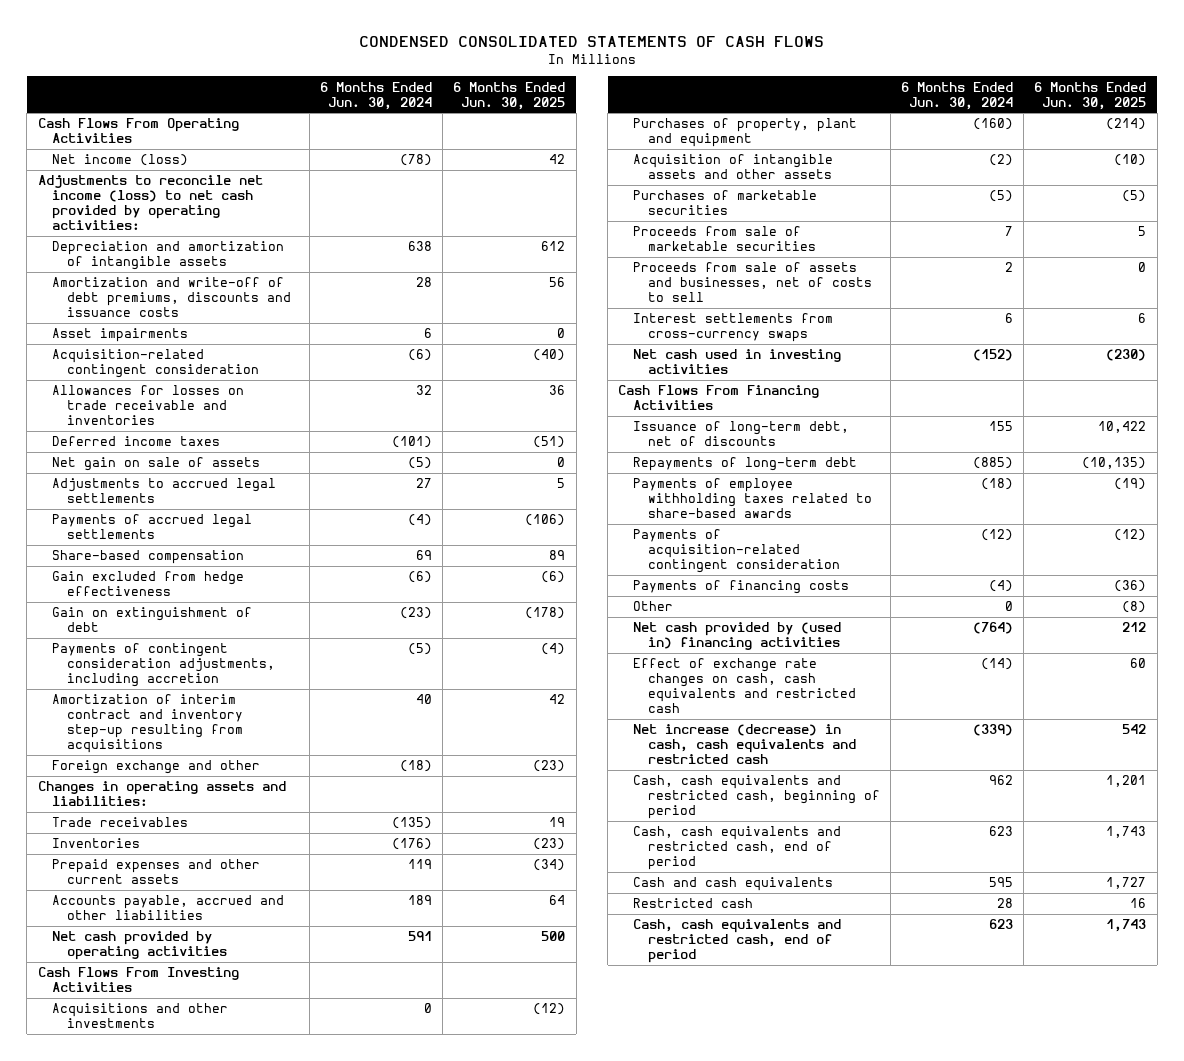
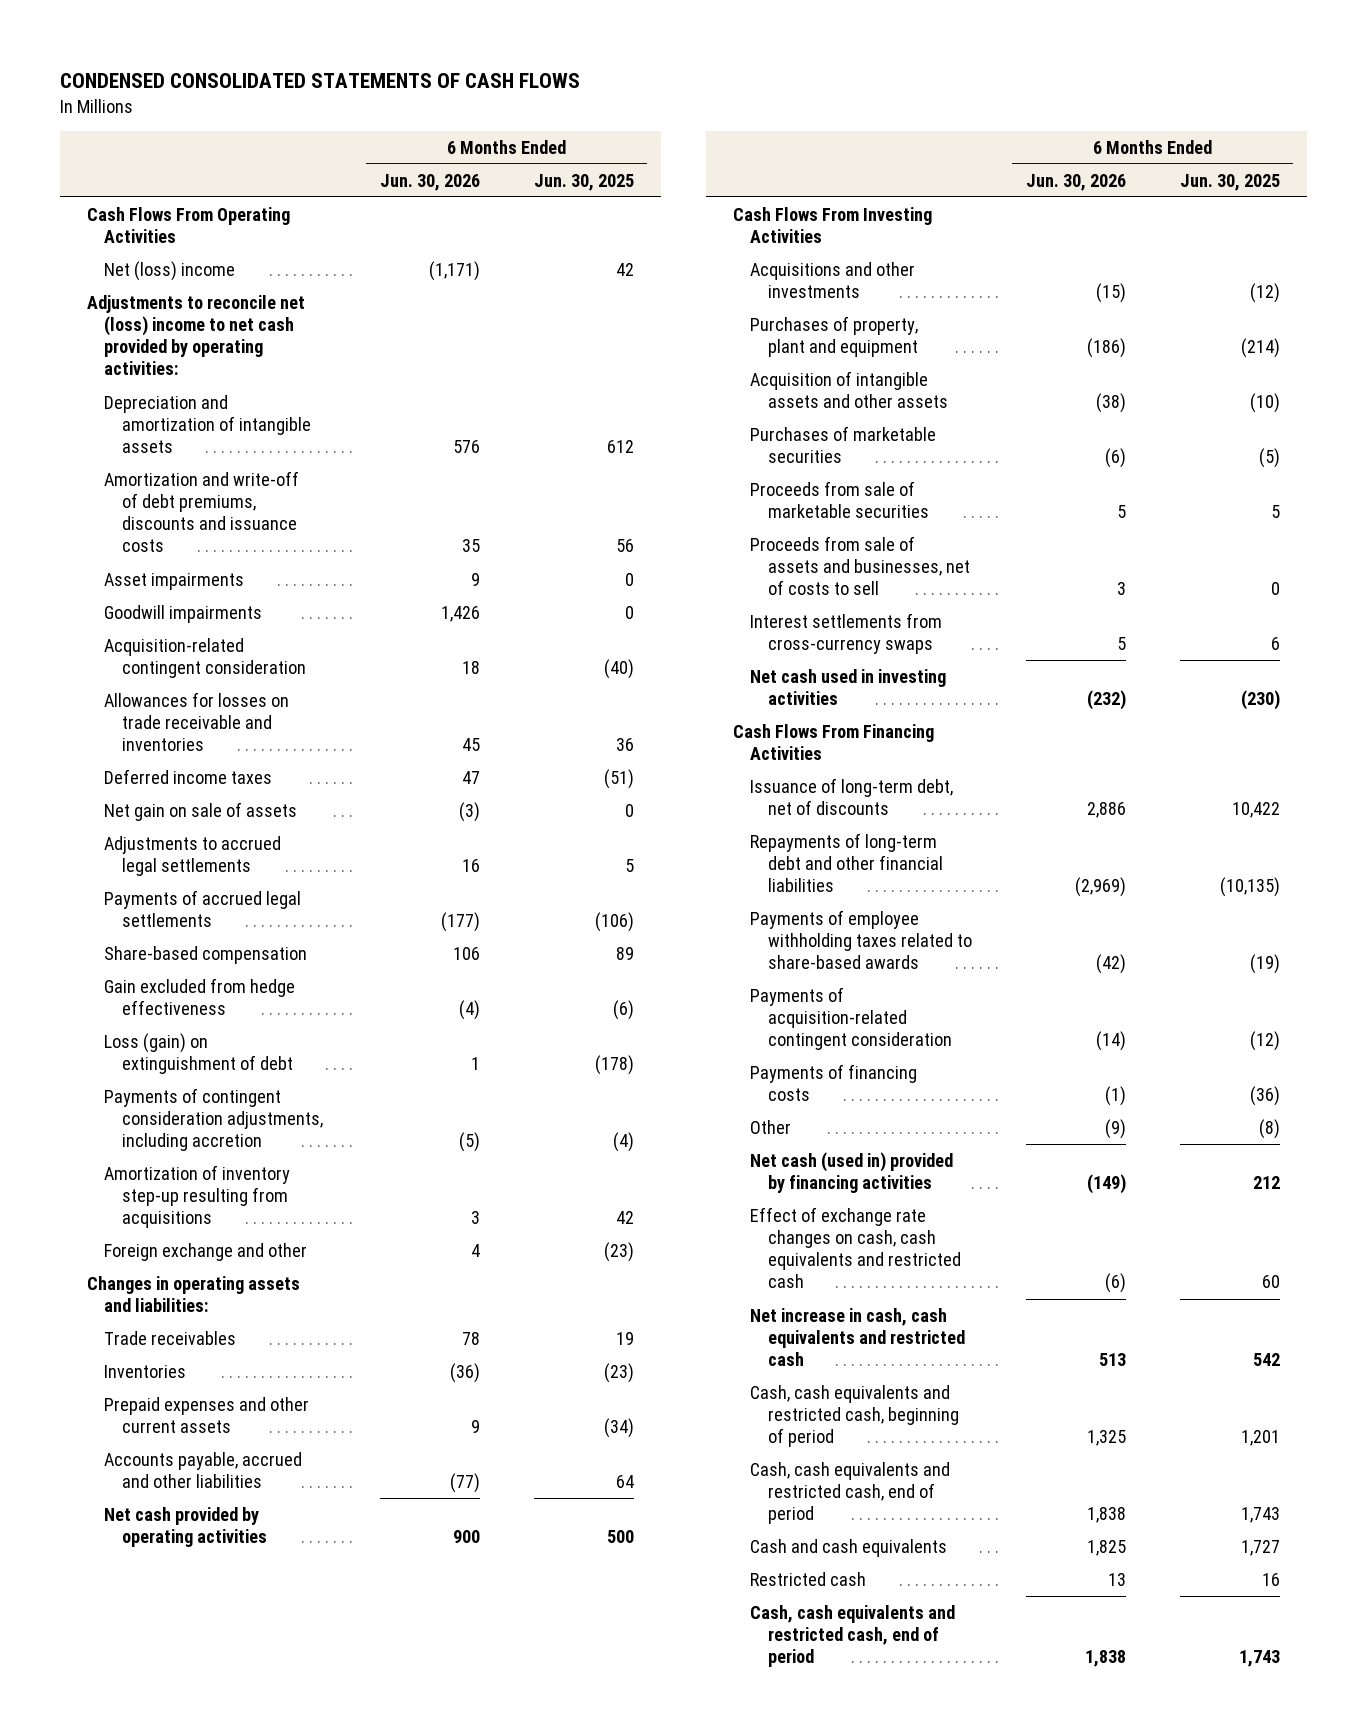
[320,81,433,110] 6 Months Ended Jun. 30, 2024 -> none
none -> [379,173,480,191] Jun. 30, 2026
[52,154,189,167] Net income (loss) -> [104,260,236,281] Net (loss) income
[37,175,263,231] Adjustments to reconcile net income (loss) to net cash provided by operating activities: -> [87,294,306,376] Adjustments to reconcile net (loss) income to net cash provided by operating activities:
none -> [104,604,263,623] Goodwill impairments
[52,607,253,633] Gain on extinguishment of debt -> [104,1032,293,1075] Loss (gain) on extinguishment of debt
[52,694,243,754] Amortization of interim contract and inventory step-up resulting from acquisitions -> [104,1164,291,1229] Amortization of inventory step-up resulting from acquisitions
[633,457,858,472] Repayments of long-term debt -> [750,832,943,893] Repayments of long-term debt and other financial liabilities
[633,622,842,651] Net cash provided by (used in) financing activities -> [750,1151,954,1194] Net cash (used in) provided by financing activities
[633,724,856,765] Net increase (decrease) in cash, cash equivalents and restricted cash -> [750,1307,965,1367] Net increase in cash, cash equivalents and restricted cash

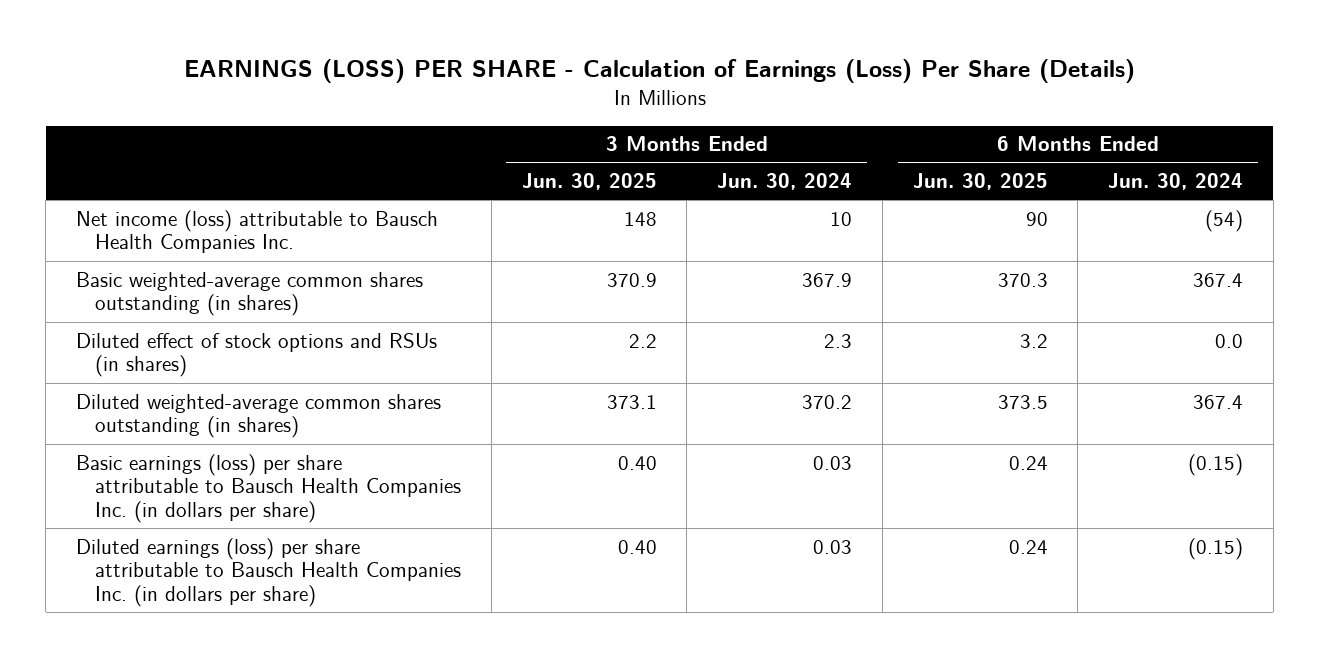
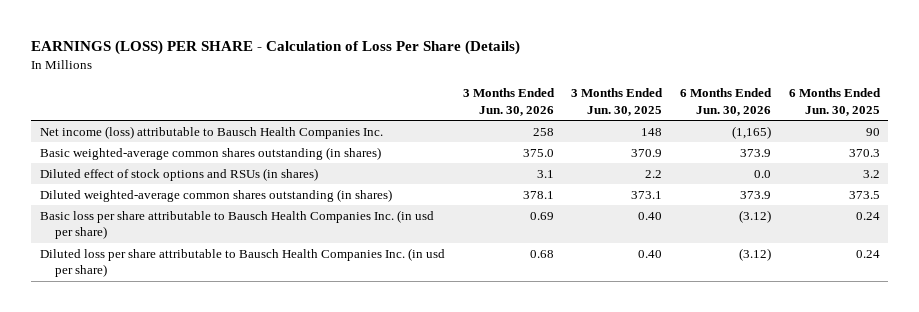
[183,59,1135,84] EARNINGS (LOSS) PER SHARE - Calculation of Earnings (Loss) Per Share (Details) -> [31,40,521,56] EARNINGS (LOSS) PER SHARE - Calculation of Loss Per Share (Details)
[717,172,853,190] Jun. 30, 2024 -> none
[1108,172,1244,190] Jun. 30, 2024 -> none
none -> [462,88,555,116] 3 Months Ended Jun. 30, 2026
none -> [679,88,772,116] 6 Months Ended Jun. 30, 2026
[75,453,461,524] Basic earnings (loss) per share attributable to Bausch Health Companies Inc. (in dollars per share) -> [39,209,434,240] Basic loss per share attributable to Bausch Health Companies Inc. (in usd per share)
[75,537,461,608] Diluted earnings (loss) per share attributable to Bausch Health Companies Inc. (in dollars per share) -> [39,247,445,278] Diluted loss per share attributable to Bausch Health Companies Inc. (in usd per share)

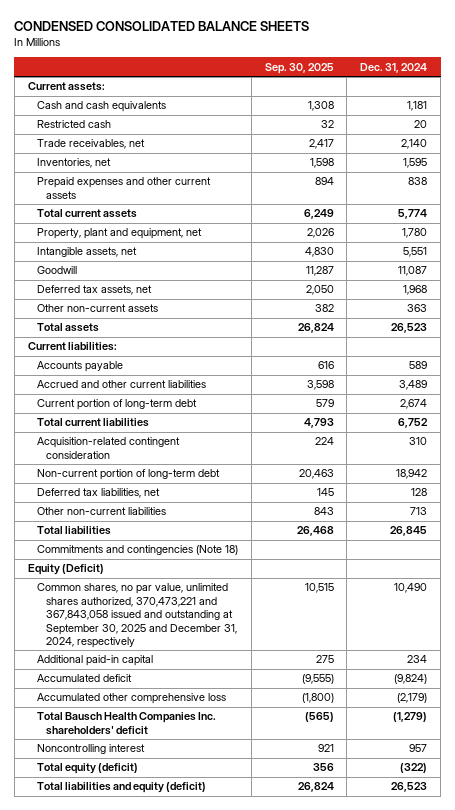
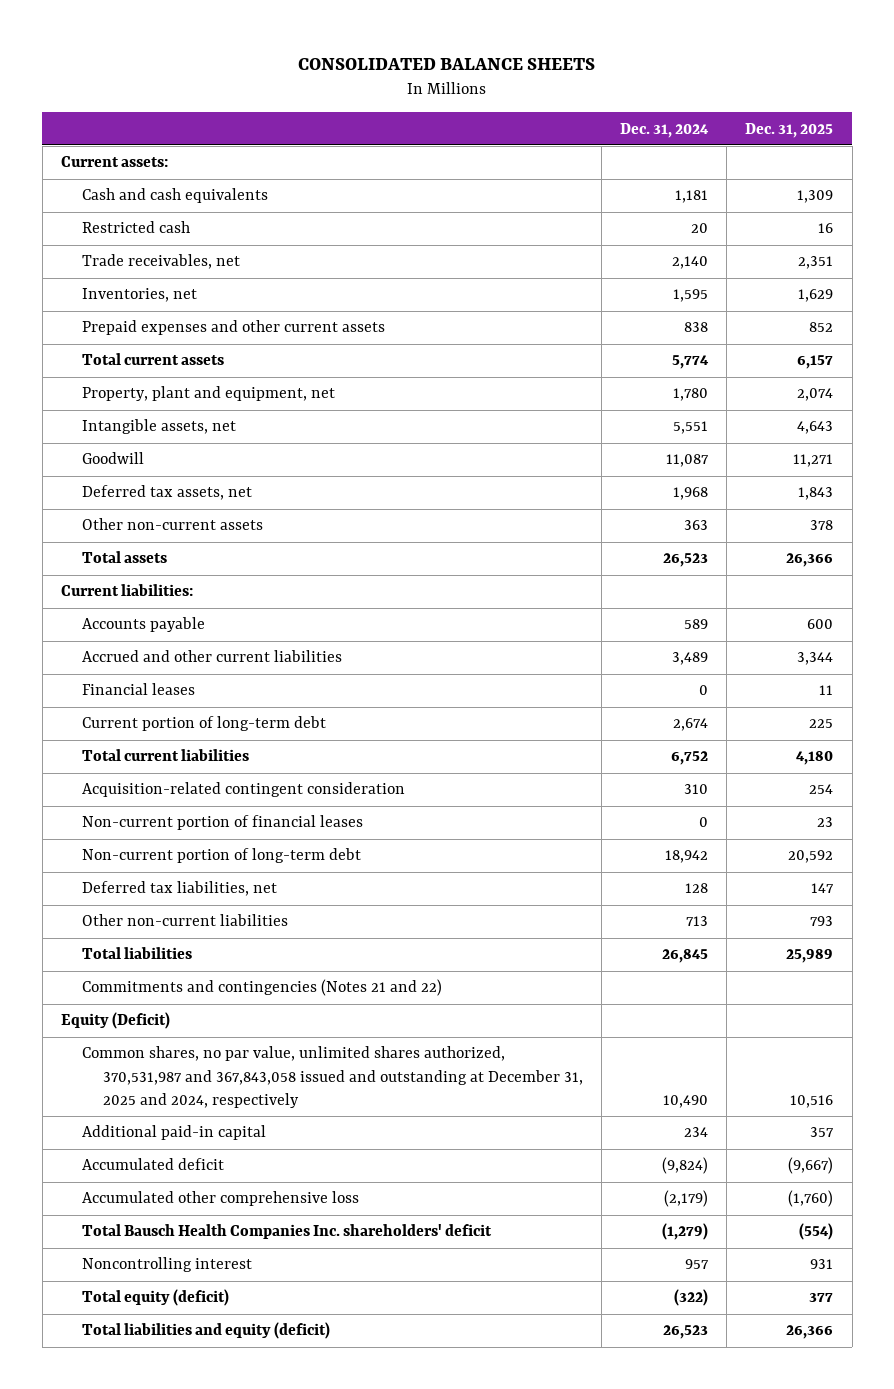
[14,21,310,32] CONDENSED CONSOLIDATED BALANCE SHEETS -> [298,57,596,70] CONSOLIDATED BALANCE SHEETS
[264,62,334,74] Sep. 30, 2025 -> none
none -> [745,122,834,138] Dec. 31, 2025
none -> [81,683,195,696] Financial leases
none -> [81,815,363,831] Non-current portion of financial leases
[36,545,238,556] Commitments and contingencies (Note 18) -> [81,979,442,997] Commitments and contingencies (Notes 21 and 22)
[36,583,238,649] Common shares, no par value, unlimited shares authorized, 370,473,221 and 367,843,058 issued and outstanding at September 30, 2025 and December 31, 2024, respectively -> [81,1046,583,1109] Common shares, no par value, unlimited shares authorized, 370,531,987 and 367,843,058 issued and outstanding at December 31, 2025 and 2024, respectively

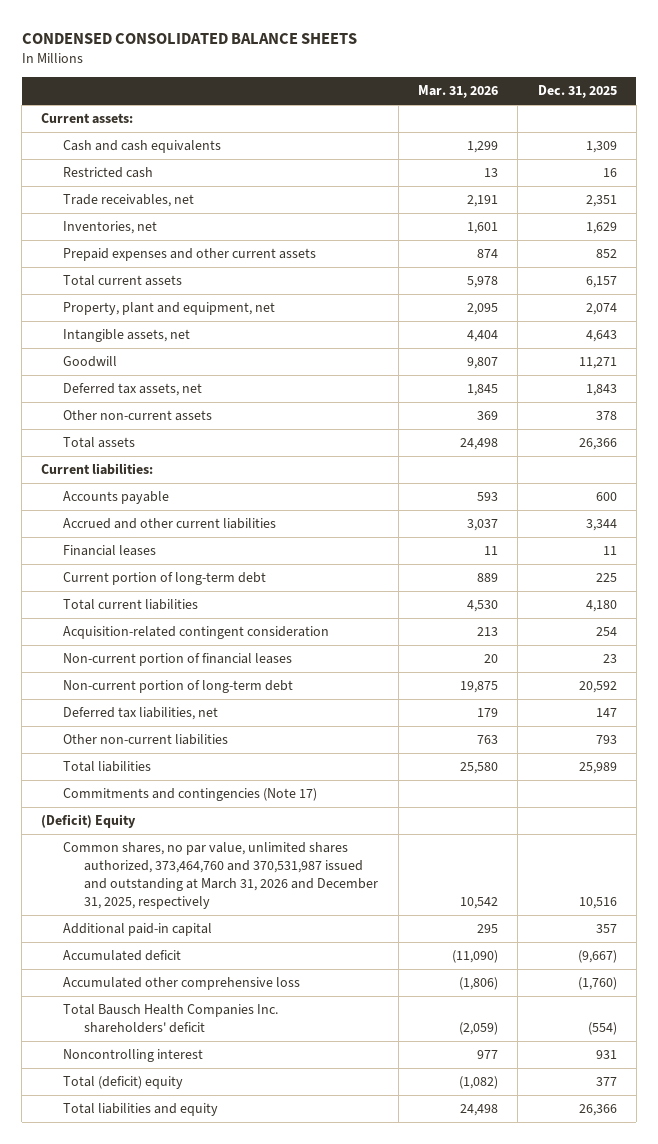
[298,57,596,70] CONSOLIDATED BALANCE SHEETS -> [21,32,357,44] CONDENSED CONSOLIDATED BALANCE SHEETS
[620,122,710,138] Dec. 31, 2024 -> none
none -> [418,85,499,99] Mar. 31, 2026
[81,979,442,997] Commitments and contingencies (Notes 21 and 22) -> [62,788,317,802] Commitments and contingencies (Note 17)
[60,1012,170,1030] Equity (Deficit) -> [41,814,137,829] (Deficit) Equity
[81,1046,583,1109] Common shares, no par value, unlimited shares authorized, 370,531,987 and 367,843,058 issued and outstanding at December 31, 2025 and 2024, respectively -> [62,842,379,909] Common shares, no par value, unlimited shares authorized, 373,464,760 and 370,531,987 issued and outstanding at March 31, 2026 and December 31, 2025, respectively
[81,1289,229,1307] Total equity (deficit) -> [62,1076,183,1090] Total (deficit) equity
[81,1322,330,1340] Total liabilities and equity (deficit) -> [62,1103,218,1117] Total liabilities and equity

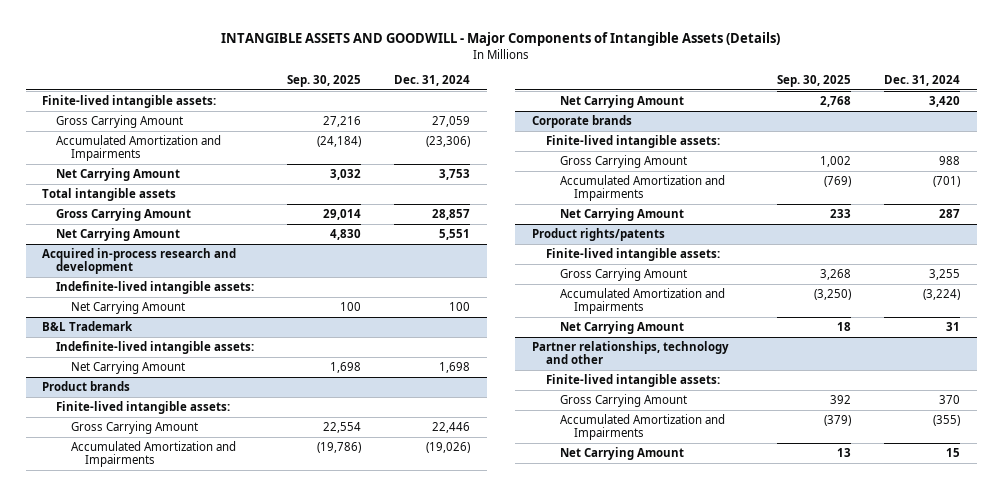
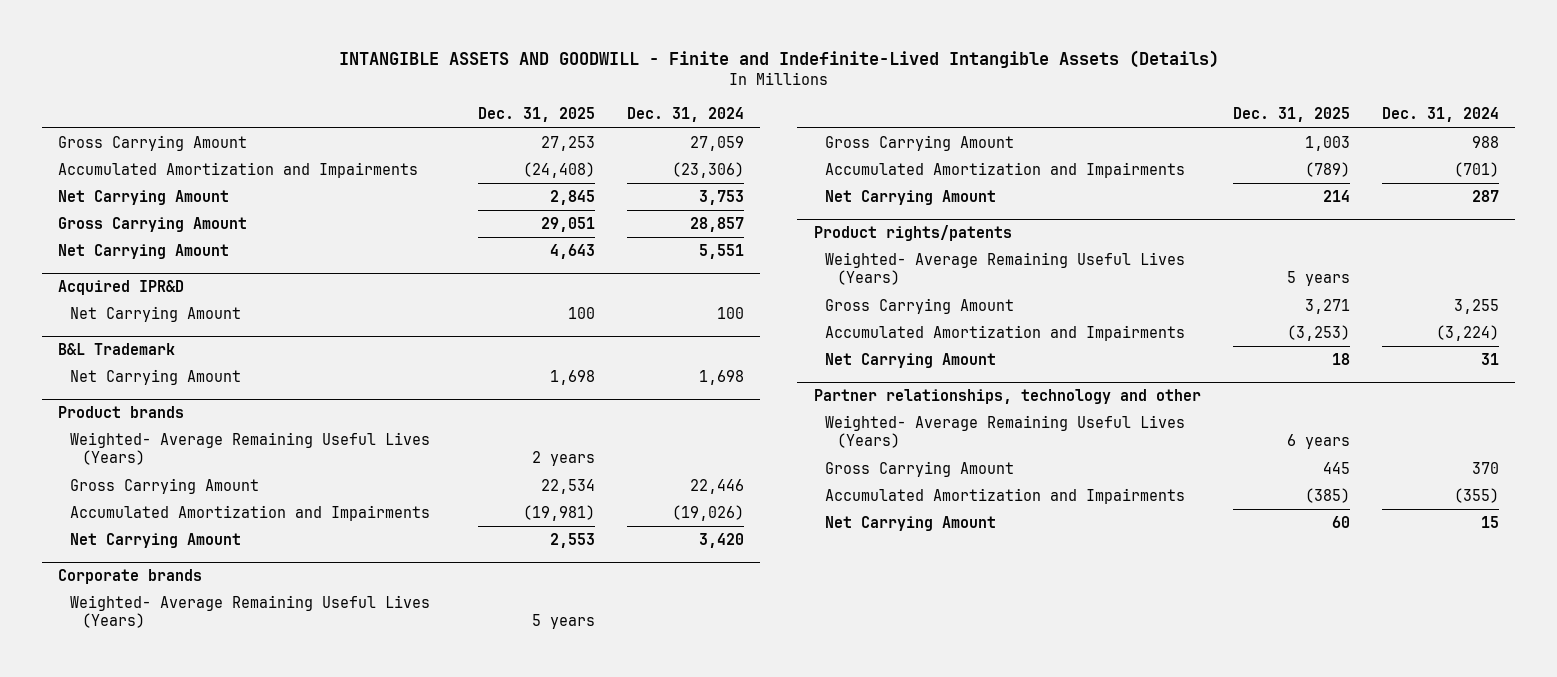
[221,32,781,47] INTANGIBLE ASSETS AND GOODWILL - Major Components of Intangible Assets (Details) -> [338,50,1219,69] INTANGIBLE ASSETS AND GOODWILL - Finite and Indefinite-Lived Intangible Assets (Details)
[287,74,362,87] Sep. 30, 2025 -> none
none -> [477,107,595,123] Dec. 31, 2025
[42,94,217,108] Finite-lived intangible assets: -> none
[42,187,177,201] Total intangible assets -> none
[56,280,255,294] Indefinite-lived intangible assets: -> none
[42,247,237,274] Acquired in-process research and development -> [58,280,185,296] Acquired IPR&D
[56,340,255,354] Indefinite-lived intangible assets: -> none
[56,400,231,414] Finite-lived intangible assets: -> none
none -> [70,432,431,466] Weighted- Average Remaining Useful Lives (Years)
[546,134,721,148] Finite-lived intangible assets: -> none
none -> [70,595,431,629] Weighted- Average Remaining Useful Lives (Years)
[546,247,721,261] Finite-lived intangible assets: -> none
none -> [825,252,1186,286] Weighted- Average Remaining Useful Lives (Years)
[546,373,721,387] Finite-lived intangible assets: -> none
none -> [825,415,1186,449] Weighted- Average Remaining Useful Lives (Years)

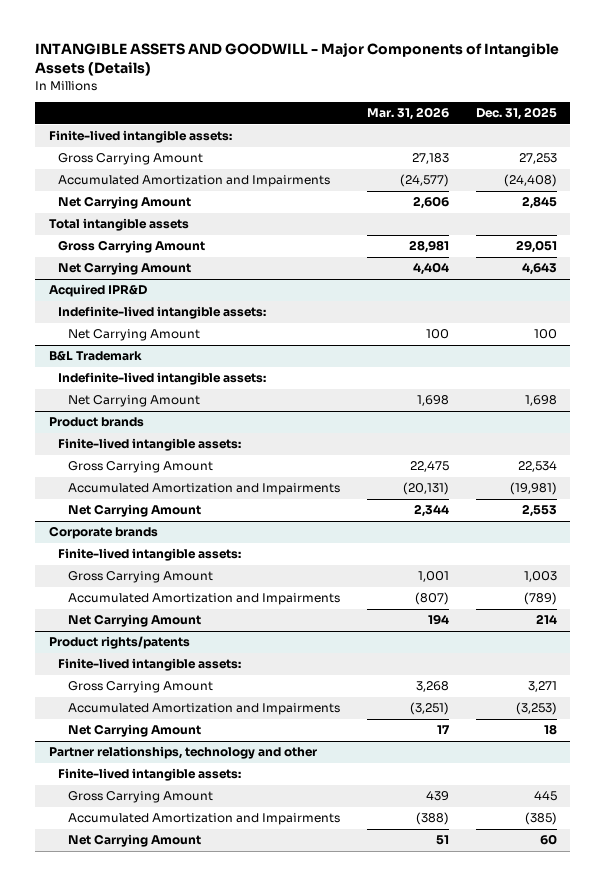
[338,50,1219,69] INTANGIBLE ASSETS AND GOODWILL - Finite and Indefinite-Lived Intangible Assets (Details) -> [35,43,560,77] INTANGIBLE ASSETS AND GOODWILL - Major Components of Intangible Assets (Details)
[626,107,744,123] Dec. 31, 2024 -> none
none -> [366,107,449,121] Mar. 31, 2026
none -> [48,130,232,144] Finite-lived intangible assets:
none -> [48,218,189,232] Total intangible assets
none -> [58,306,267,320] Indefinite-lived intangible assets:
none -> [58,372,267,386] Indefinite-lived intangible assets:
[70,432,431,466] Weighted- Average Remaining Useful Lives (Years) -> none
none -> [58,438,242,452] Finite-lived intangible assets:
[70,595,431,629] Weighted- Average Remaining Useful Lives (Years) -> none
none -> [58,548,242,562] Finite-lived intangible assets:
[825,252,1186,286] Weighted- Average Remaining Useful Lives (Years) -> none
none -> [58,658,242,672] Finite-lived intangible assets:
[825,415,1186,449] Weighted- Average Remaining Useful Lives (Years) -> none
none -> [58,768,242,782] Finite-lived intangible assets:

